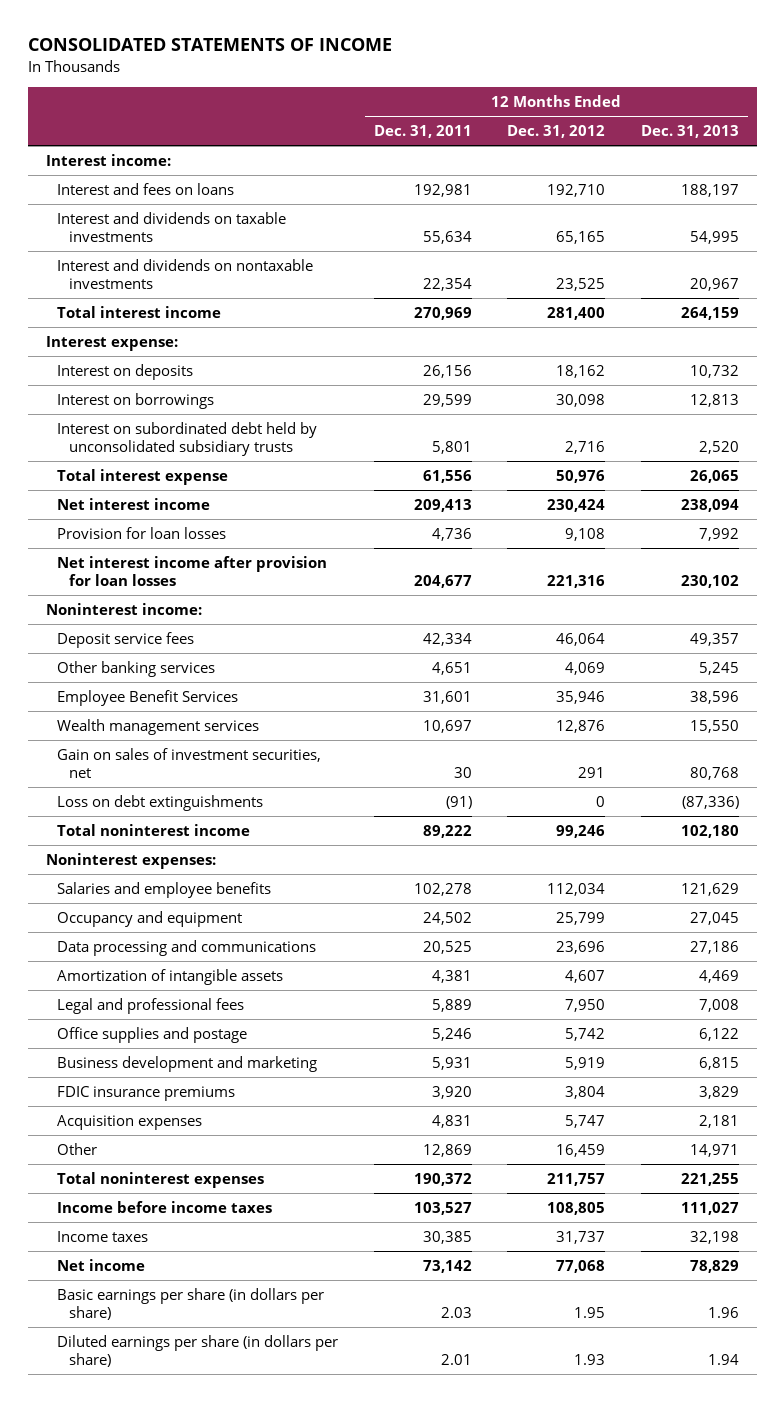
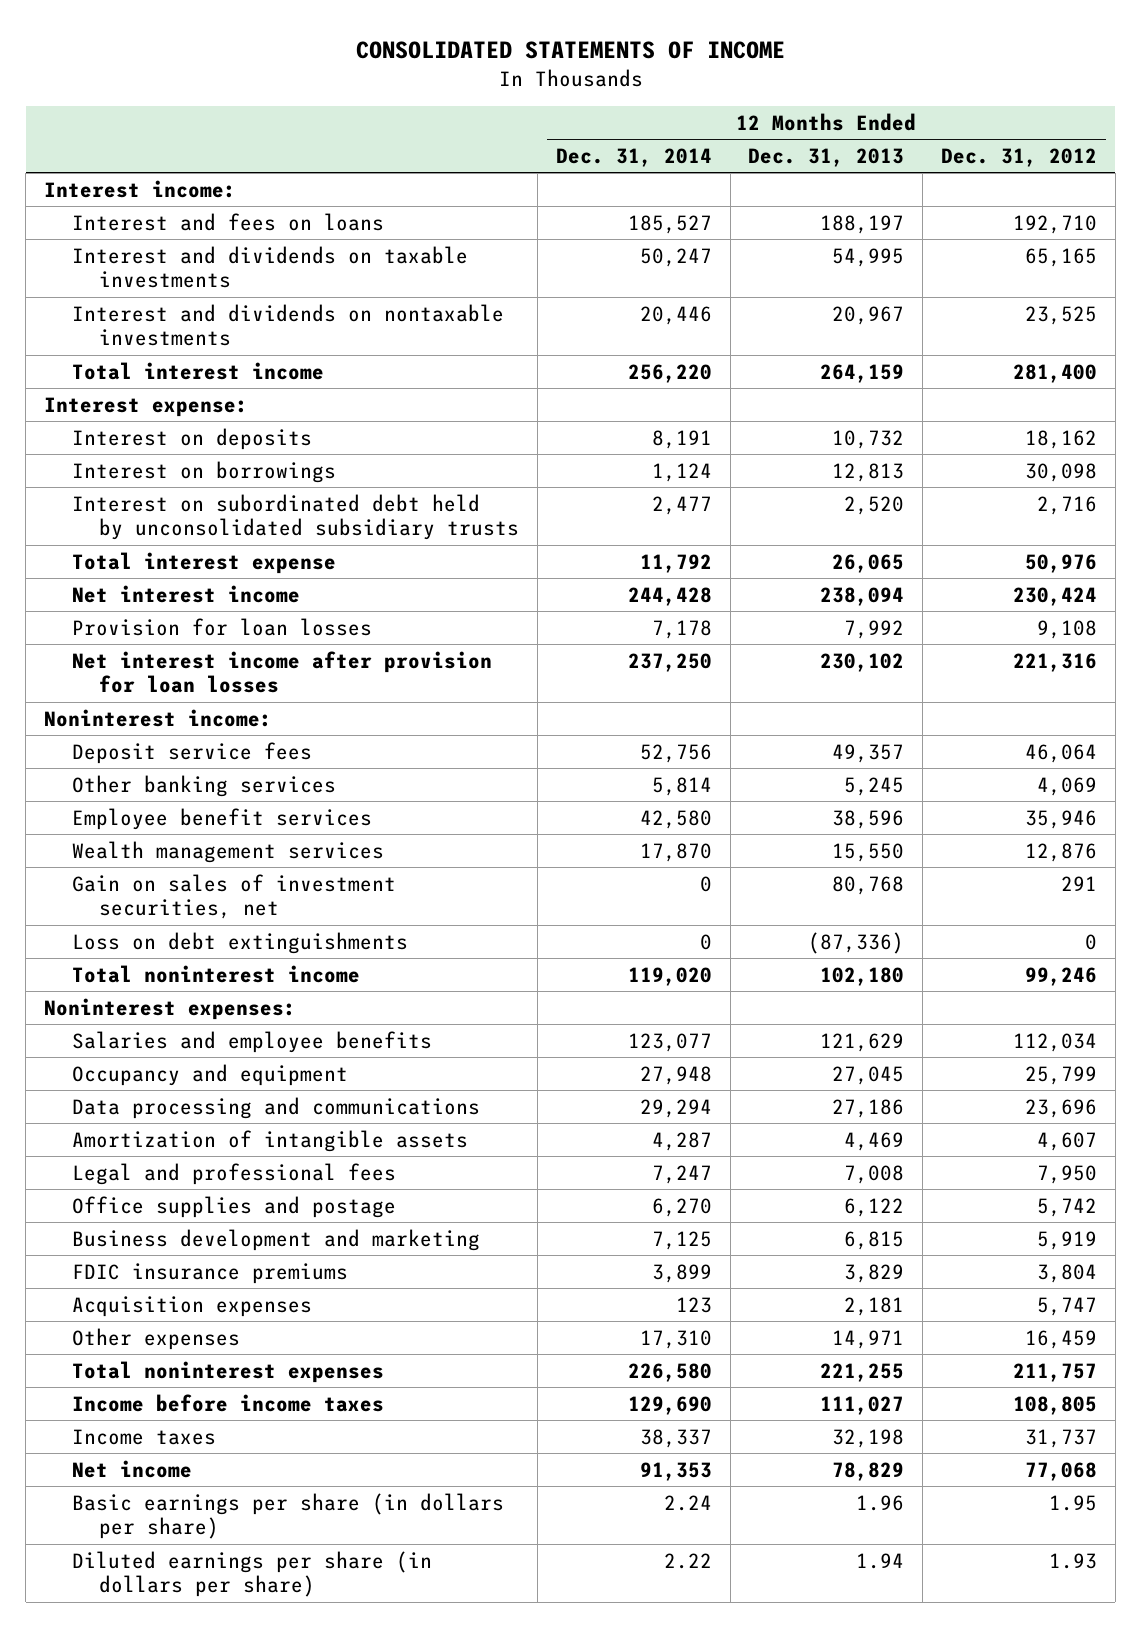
[373,125,472,139] Dec. 31, 2011 -> none
none -> [555,148,712,168] Dec. 31, 2014
[57,689,239,706] Employee Benefit Services -> [71,807,372,830] Employee benefit services
[57,1142,98,1155] Other -> [71,1327,240,1350] Other expenses

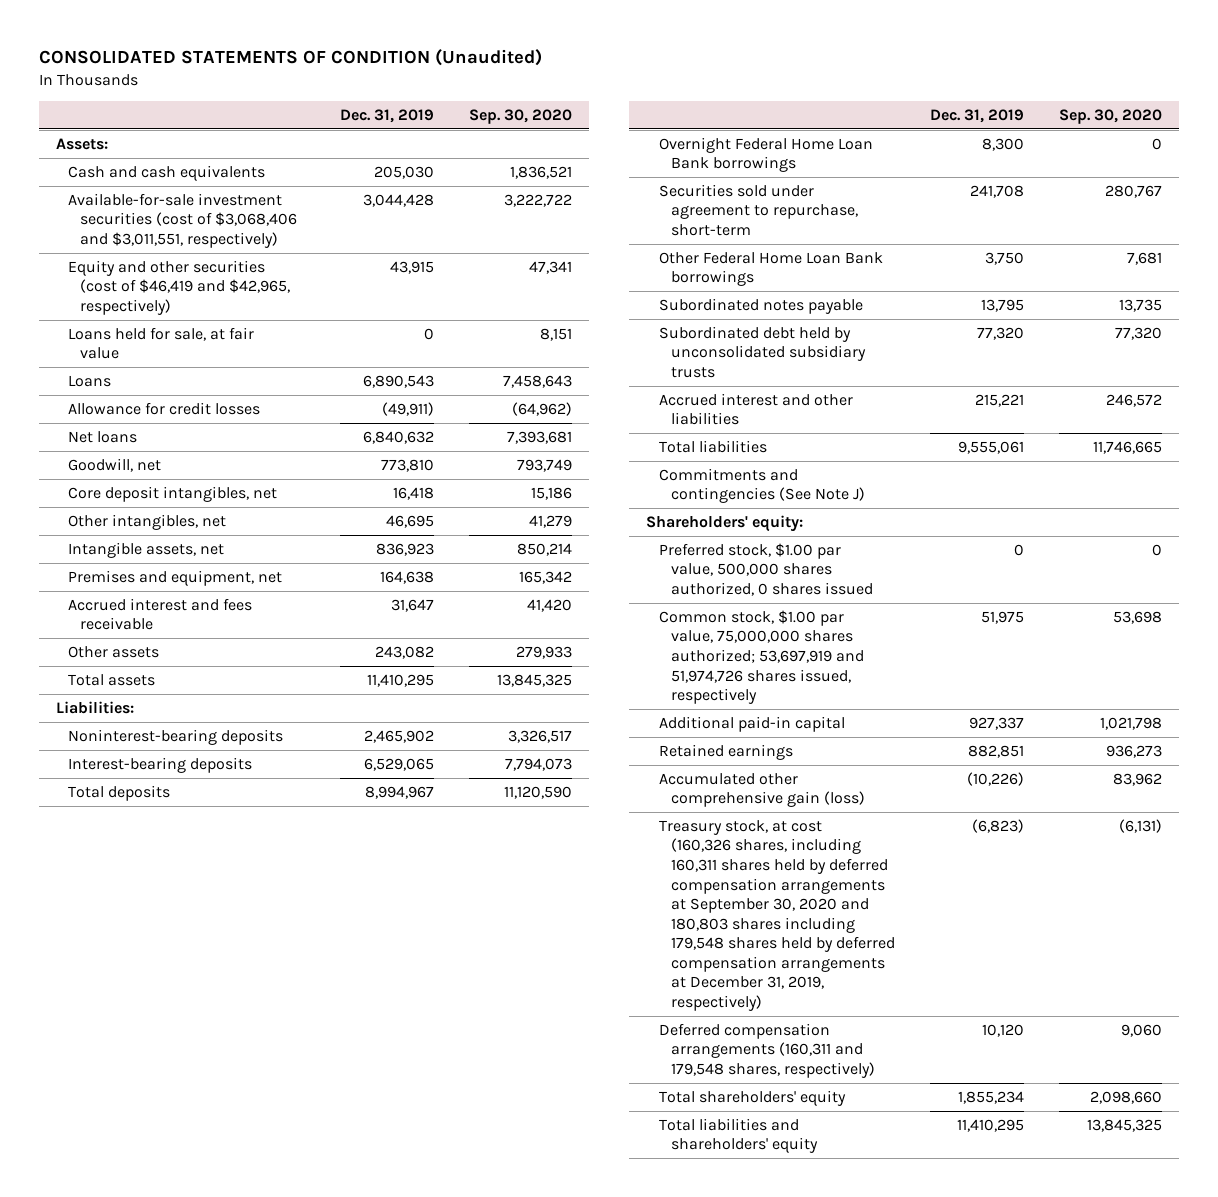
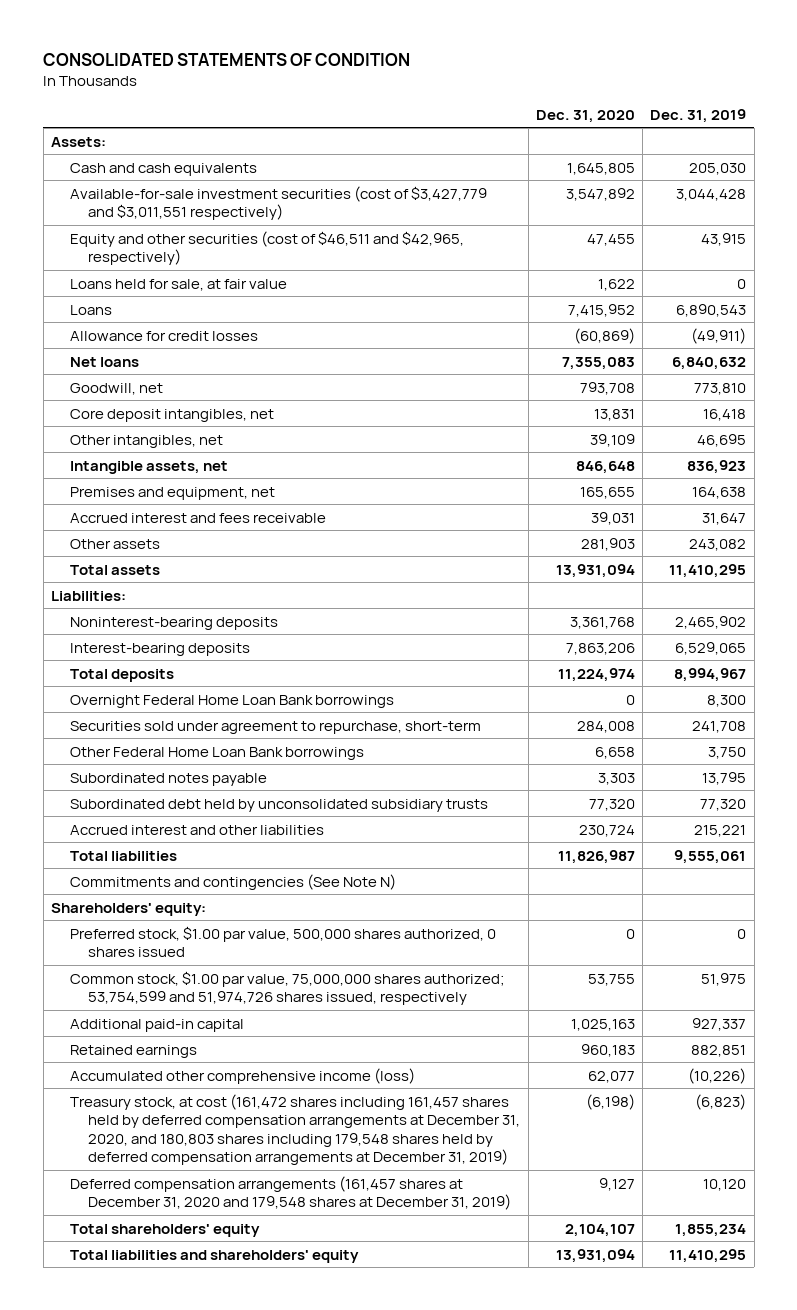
[38,49,542,67] CONSOLIDATED STATEMENTS OF CONDITION (Unaudited) -> [43,53,411,67] CONSOLIDATED STATEMENTS OF CONDITION
[468,108,572,124] Sep. 30, 2020 -> none
none -> [535,109,635,123] Dec. 31, 2020
[68,192,298,249] Available-for-sale investment securities (cost of $3,068,406 and $3,011,551, respectively) -> [69,185,487,221] Available-for-sale investment securities (cost of $3,427,779 and $3,011,551 respectively)
[68,259,291,316] Equity and other securities (cost of $46,419 and $42,965, respectively) -> [69,230,464,266] Equity and other securities (cost of $46,511 and $42,965, respectively)
[658,467,865,504] Commitments and contingencies (See Note J) -> [69,873,396,890] Commitments and contingencies (See Note N)
[658,609,864,705] Common stock, $1.00 par value, 75,000,000 shares authorized; 53,697,919 and 51,974,726 shares issued, respectively -> [69,970,505,1006] Common stock, $1.00 par value, 75,000,000 shares authorized; 53,754,599 and 51,974,726 shares issued, respectively
[658,772,865,808] Accumulated other comprehensive gain (loss) -> [69,1067,415,1084] Accumulated other comprehensive income (loss)
[658,819,895,1011] Treasury stock, at cost (160,326 shares, including 160,311 shares held by deferred compensation arrangements at September 30, 2020 and 180,803 shares including 179,548 shares held by deferred compensation arrangements at December 31, 2019, respectively) -> [69,1093,521,1165] Treasury stock, at cost (161,472 shares including 161,457 shares held by deferred compensation arrangements at December 31, 2020, and 180,803 shares including 179,548 shares held by deferred compensation arrangements at December 31, 2019)
[658,1022,875,1079] Deferred compensation arrangements (160,311 and 179,548 shares, respectively) -> [69,1175,512,1211] Deferred compensation arrangements (161,457 shares at December 31, 2020 and 179,548 shares at December 31, 2019)

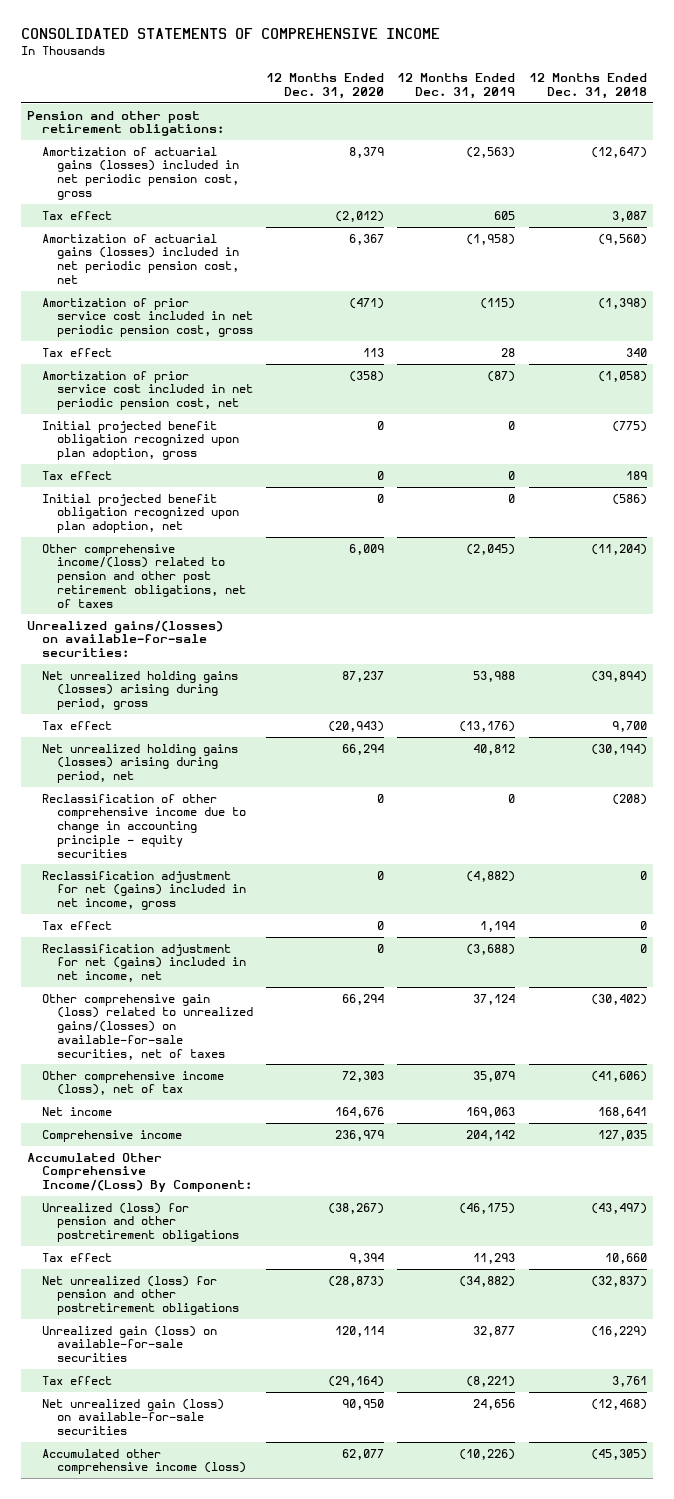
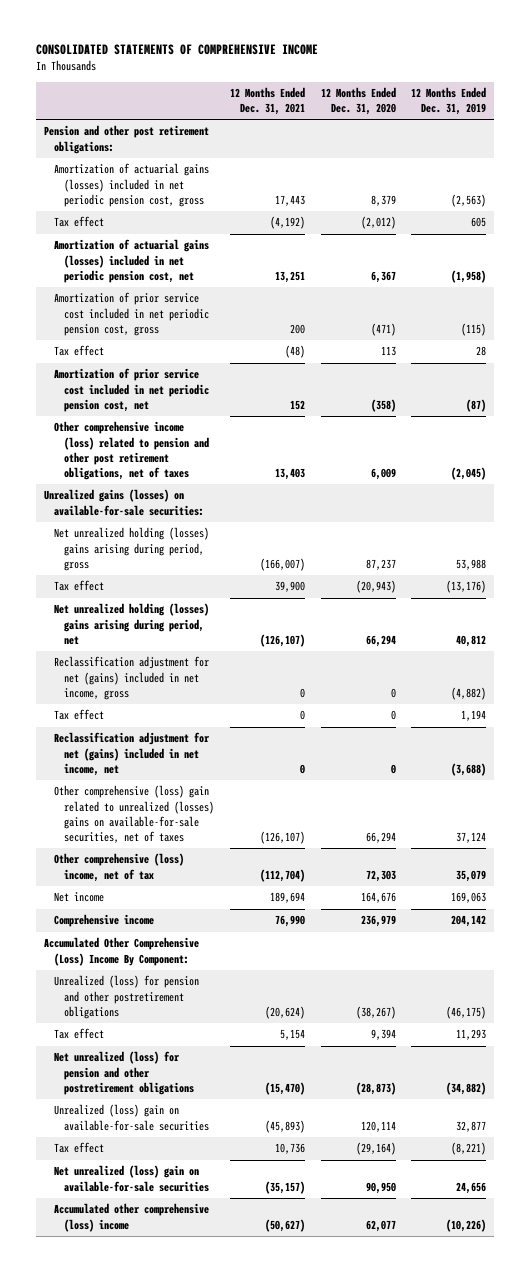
[528,73,647,100] 12 Months Ended Dec. 31, 2018 -> none
none -> [229,86,305,116] 12 Months Ended Dec. 31, 2021
[41,420,239,461] Initial projected benefit obligation recognized upon plan adoption, gross -> none
[41,470,112,480] Tax effect -> none
[41,493,239,534] Initial projected benefit obligation recognized upon plan adoption, net -> none
[41,543,246,608] Other comprehensive income/(loss) related to pension and other post retirement obligations, net of taxes -> [53,421,210,480] Other comprehensive income (loss) related to pension and other post retirement obligations, net of taxes
[27,619,224,658] Unrealized gains/(losses) on available-for-sale securities: -> [43,489,204,516] Unrealized gains (losses) on available-for-sale securities:
[41,670,238,711] Net unrealized holding gains (losses) arising during period, gross -> [53,527,209,571] Net unrealized holding (losses) gains arising during period, gross
[41,793,246,858] Reclassification of other comprehensive income due to change in accounting principle - equity securities -> none
[41,743,238,784] Net unrealized holding gains (losses) arising during period, net -> [53,603,209,645] Net unrealized holding (losses) gains arising during period, net
[41,993,253,1060] Other comprehensive gain (loss) related to unrealized gains/(losses) on available-for-sale securities, net of taxes -> [53,785,215,843] Other comprehensive (loss) gain related to unrealized (losses) gains on available-for-sale securities, net of taxes
[41,1070,224,1096] Other comprehensive income (loss), net of tax -> [53,853,184,882] Other comprehensive (loss) income, net of tax
[27,1152,252,1193] Accumulated Other Comprehensive Income/(Loss) By Component: -> [43,937,199,966] Accumulated Other Comprehensive (Loss) Income By Component:
[41,1325,217,1363] Unrealized gain (loss) on available-for-sale securities -> [53,1104,210,1131] Unrealized (loss) gain on available-for-sale securities
[41,1398,224,1436] Net unrealized gain (loss) on available-for-sale securities -> [53,1165,210,1192] Net unrealized (loss) gain on available-for-sale securities
[41,1448,246,1475] Accumulated other comprehensive income (loss) -> [53,1203,209,1232] Accumulated other comprehensive (loss) income

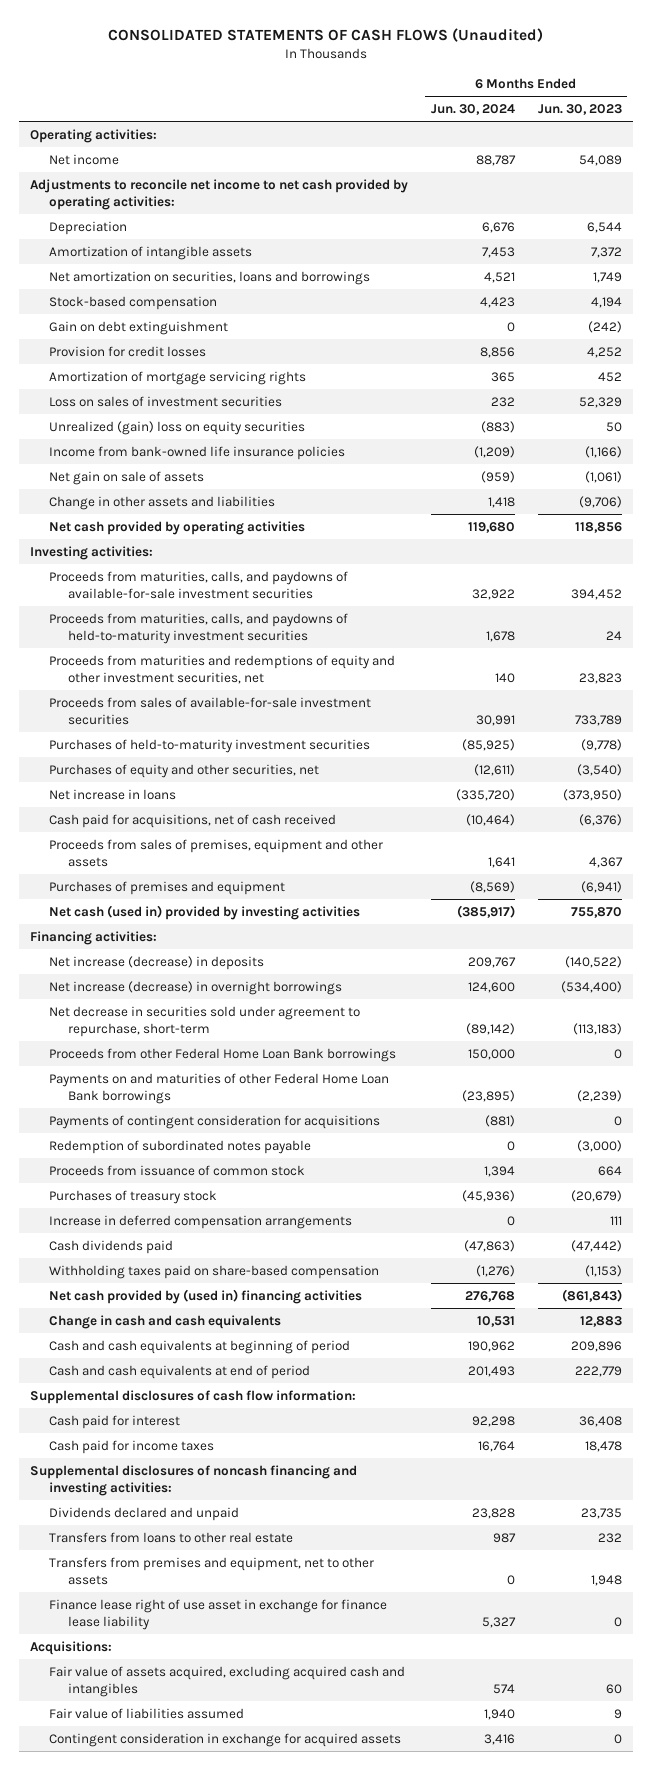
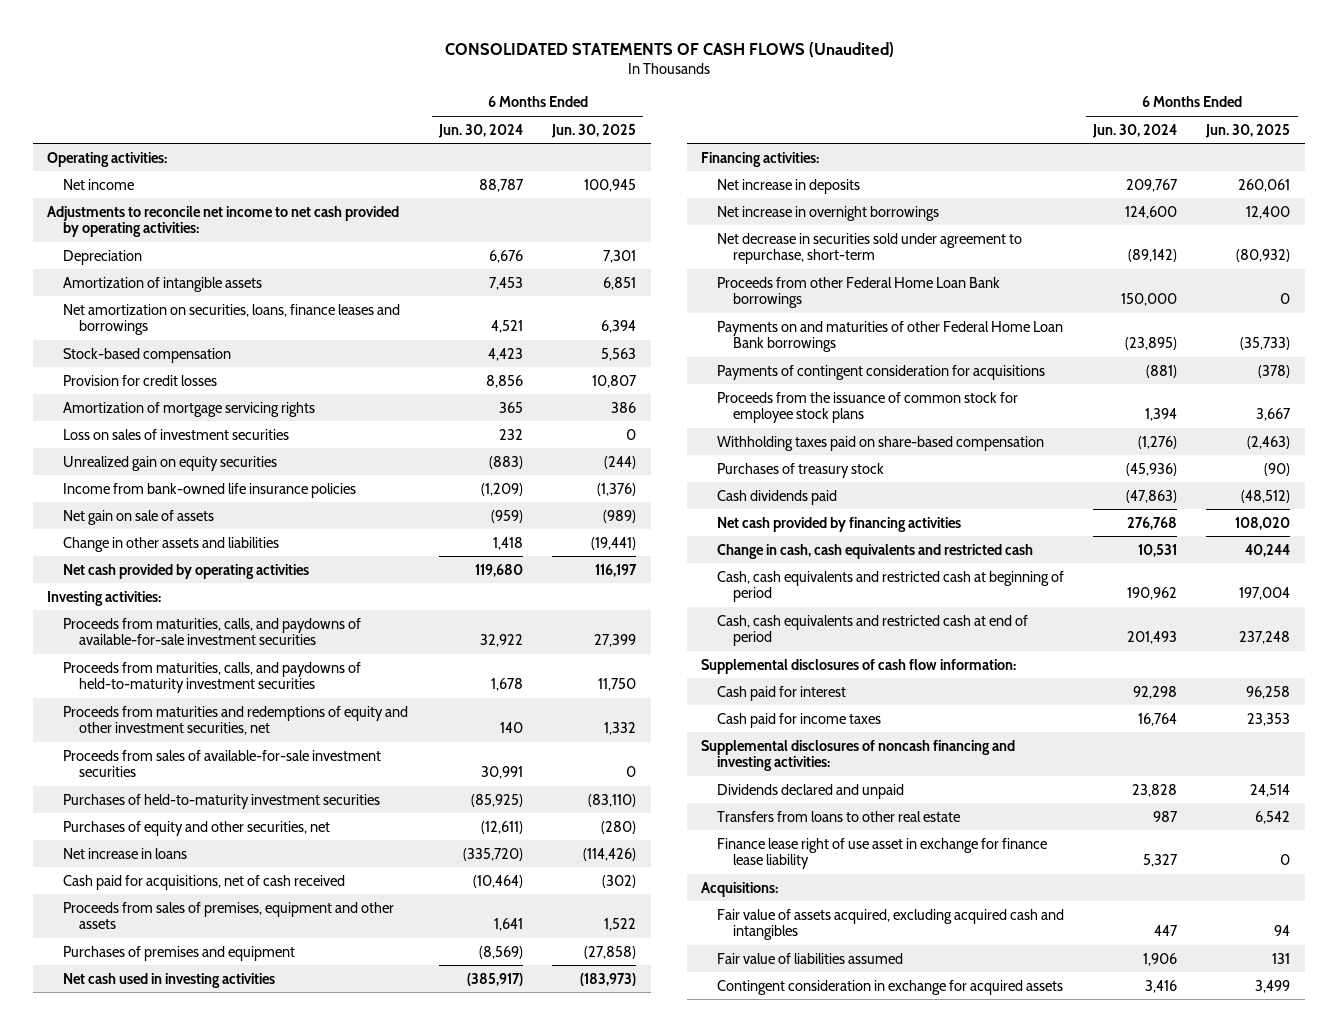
[537,103,622,115] Jun. 30, 2023 -> none
none -> [551,123,637,138] Jun. 30, 2025
[49,270,371,285] Net amortization on securities, loans and borrowings -> [62,303,400,336] Net amortization on securities, loans, finance leases and borrowings
[49,320,229,335] Gain on debt extinguishment -> none
[49,420,306,435] Unrealized (gain) loss on equity securities -> [62,455,277,471] Unrealized gain on equity securities
[49,904,361,920] Net cash (used in) provided by investing activities -> [62,972,275,988] Net cash used in investing activities
[49,955,265,970] Net increase (decrease) in deposits -> [717,178,861,194] Net increase in deposits
[49,980,343,995] Net increase (decrease) in overnight borrowings -> [717,205,940,221] Net increase in overnight borrowings
[49,1139,312,1154] Redemption of subordinated notes payable -> none
[49,1164,306,1176] Proceeds from issuance of common stock -> [717,391,1019,424] Proceeds from the issuance of common stock for employee stock plans
[49,1264,380,1279] Withholding taxes paid on share-based compensation -> [717,435,1045,451] Withholding taxes paid on share-based compensation
[49,1214,353,1229] Increase in deferred compensation arrangements -> none
[49,1288,363,1304] Net cash provided by (used in) financing activities -> [717,516,962,532] Net cash provided by financing activities
[49,1314,282,1329] Change in cash and cash equivalents -> [717,543,1034,559] Change in cash, cash equivalents and restricted cash
[49,1339,351,1354] Cash and cash equivalents at beginning of period -> [717,570,1065,603] Cash, cash equivalents and restricted cash at beginning of period
[49,1364,311,1379] Cash and cash equivalents at end of period -> [717,614,1029,647] Cash, cash equivalents and restricted cash at end of period
[49,1556,375,1585] Transfers from premises and equipment, net to other assets -> none
[492,1683,515,1694] 574 -> [1154,925,1179,937] 447
[483,1708,515,1720] 1,940 -> [1143,952,1178,966] 1,906

